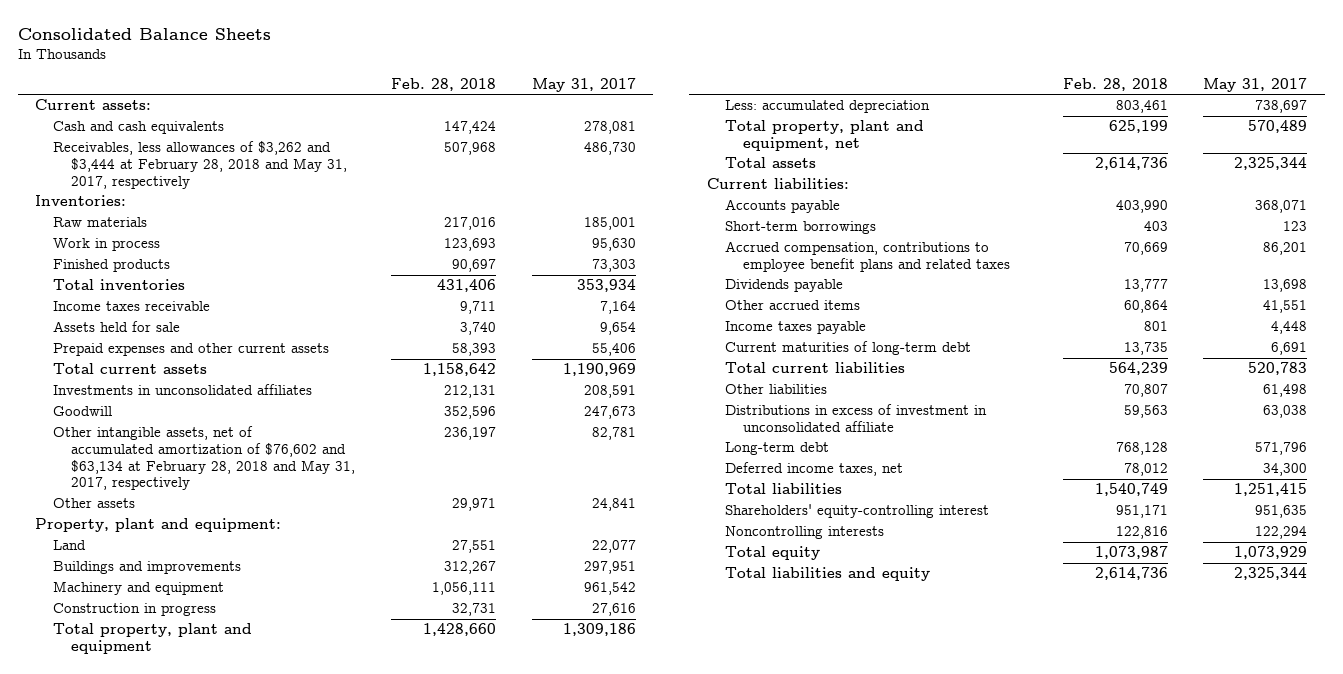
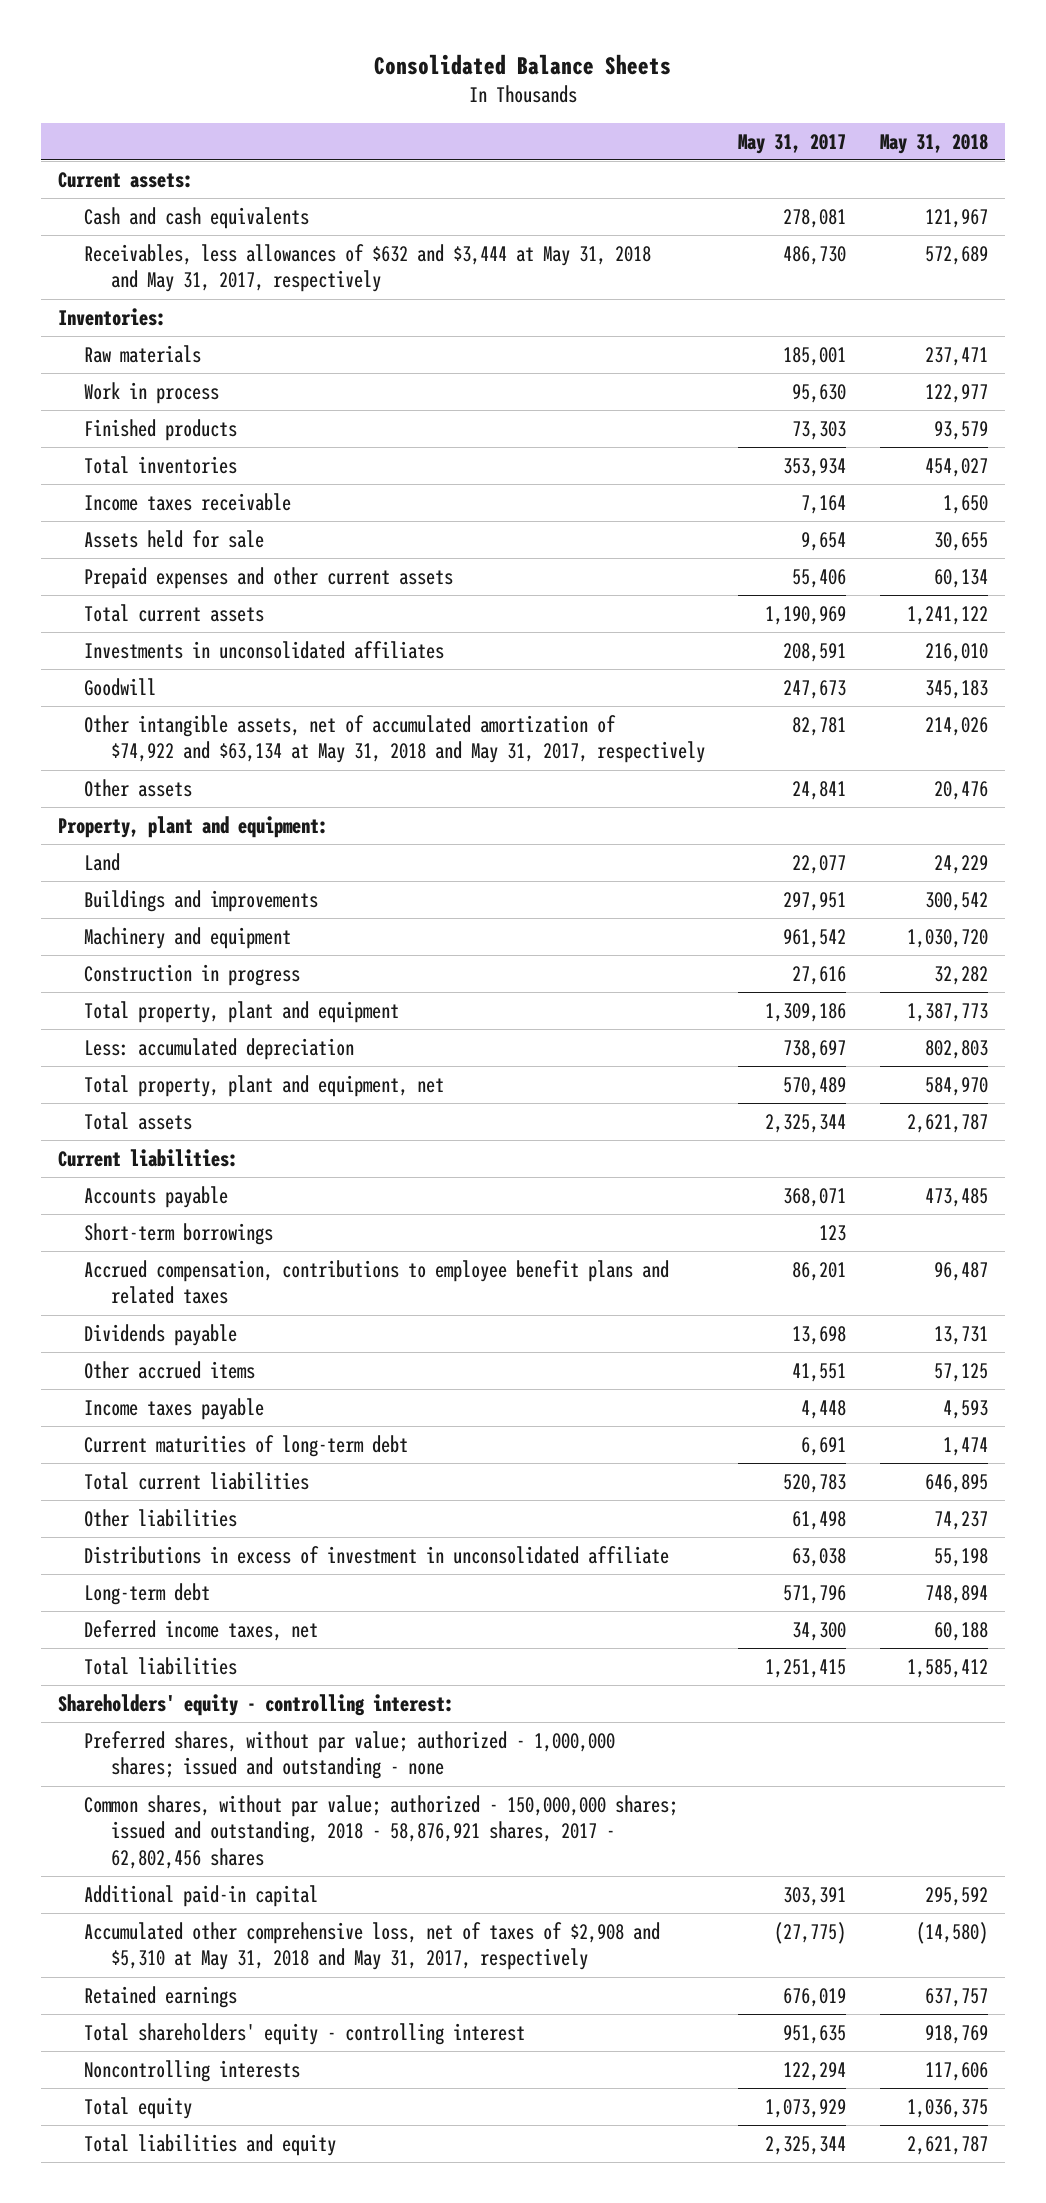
[390,78,496,92] Feb. 28, 2018 -> none
none -> [879,133,988,154] May 31, 2018
[53,141,348,189] Receivables, less allowances of $3,262 and $3,444 at February 28, 2018 and May 31, 2017, respectively -> [84,243,652,293] Receivables, less allowances of $632 and $3,444 at May 31, 2018 and May 31, 2017, respectively
[53,426,356,491] Other intangible assets, net of accumulated amortization of $76,602 and $63,134 at February 28, 2018 and May 31, 2017, respectively -> [84,714,705,764] Other intangible assets, net of accumulated amortization of $74,922 and $63,134 at May 31, 2018 and May 31, 2017, respectively
none -> [58,1693,455,1716] Shareholders' equity - controlling interest:
none -> [84,1730,616,1780] Preferred shares, without par value; authorized - 1,000,000 shares; issued and outstanding - none
none -> [84,1794,679,1870] Common shares, without par value; authorized - 150,000,000 shares; issued and outstanding, 2018 - 58,876,921 shares, 2017 - 62,802,456 shares
none -> [84,1884,319,1907] Additional paid-in capital
none -> [84,1921,661,1971] Accumulated other comprehensive loss, net of taxes of $2,908 and $5,310 at May 31, 2018 and May 31, 2017, respectively
none -> [84,1985,238,2008] Retained earnings
[725,504,990,519] Shareholders' equity-controlling interest -> [84,2022,526,2045] Total shareholders' equity - controlling interest

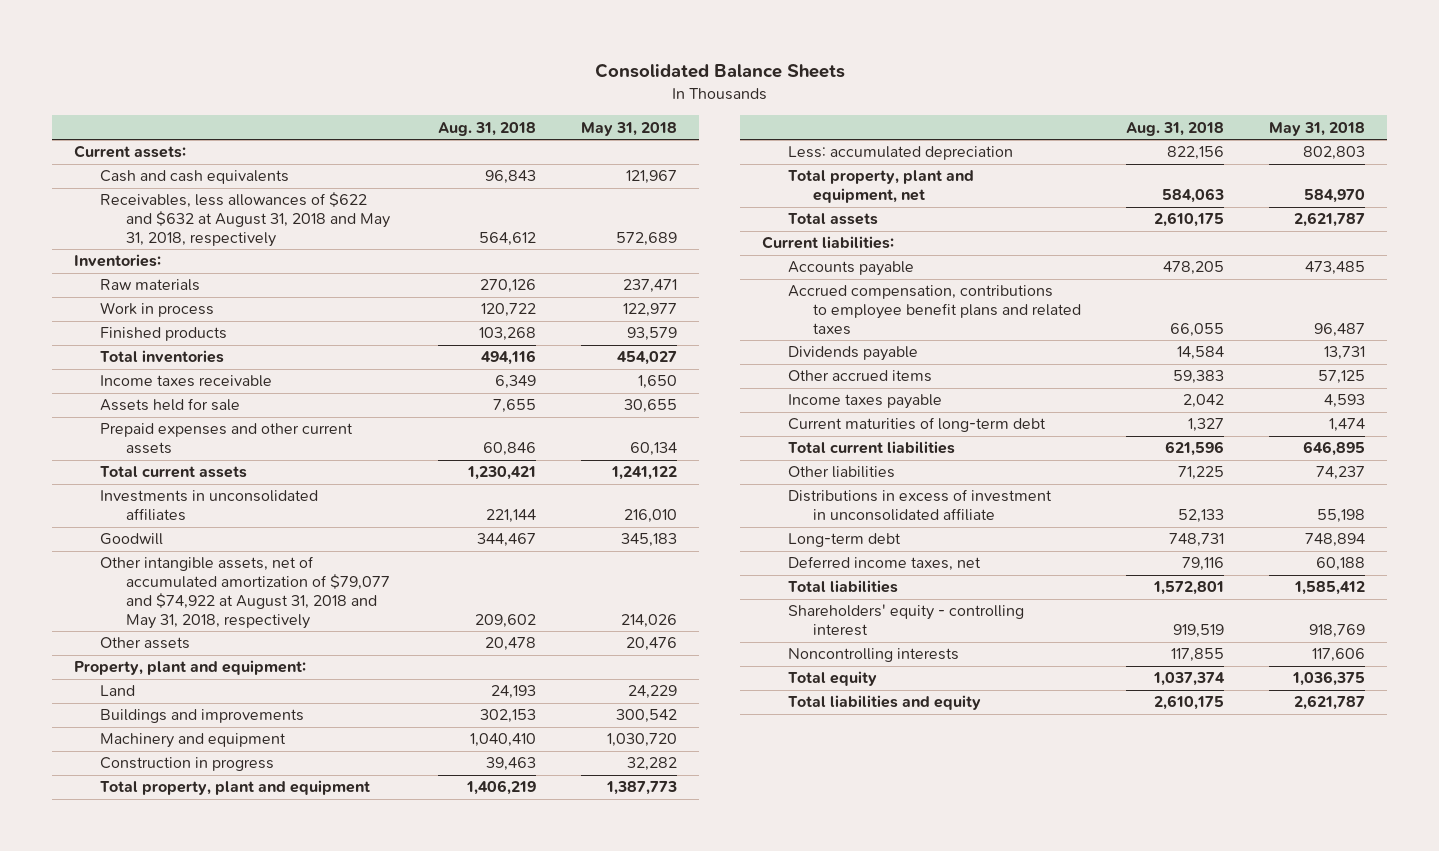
[738,133,847,154] May 31, 2017 -> none
none -> [438,121,537,136] Aug. 31, 2018
[84,243,652,293] Receivables, less allowances of $632 and $3,444 at May 31, 2018 and May 31, 2017, respectively -> [99,192,390,247] Receivables, less allowances of $622 and $632 at August 31, 2018 and May 31, 2018, respectively
[84,714,705,764] Other intangible assets, net of accumulated amortization of $74,922 and $63,134 at May 31, 2018 and May 31, 2017, respectively -> [99,556,390,629] Other intangible assets, net of accumulated amortization of $79,077 and $74,922 at August 31, 2018 and May 31, 2018, respectively
[84,1222,274,1245] Short-term borrowings -> none
[58,1693,455,1716] Shareholders' equity - controlling interest: -> none
[84,1730,616,1780] Preferred shares, without par value; authorized - 1,000,000 shares; issued and outstanding - none -> none
[84,1794,679,1870] Common shares, without par value; authorized - 150,000,000 shares; issued and outstanding, 2018 - 58,876,921 shares, 2017 - 62,802,456 shares -> none
[84,1884,319,1907] Additional paid-in capital -> none
[84,1921,661,1971] Accumulated other comprehensive loss, net of taxes of $2,908 and $5,310 at May 31, 2018 and May 31, 2017, respectively -> none
[84,1985,238,2008] Retained earnings -> none
[84,2022,526,2045] Total shareholders' equity - controlling interest -> [787,604,1024,637] Shareholders' equity - controlling interest

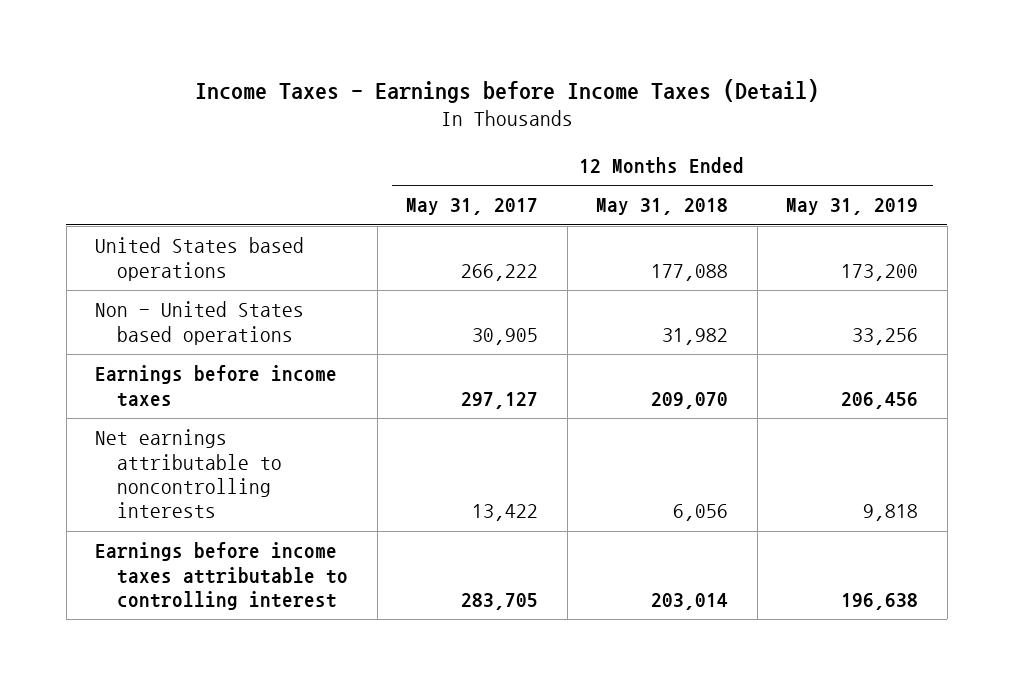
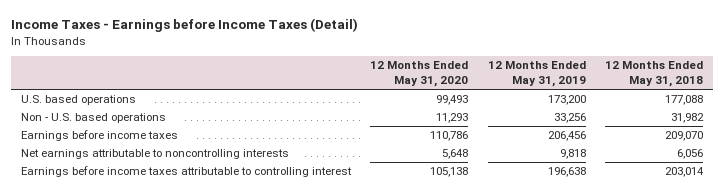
[406,198,539,216] May 31, 2017 -> none
none -> [370,61,469,88] 12 Months Ended May 31, 2020
[95,237,305,281] United States based operations -> [20,95,136,106] U.S. based operations
[95,301,305,345] Non - United States based operations -> [20,113,166,124] Non - U.S. based operations

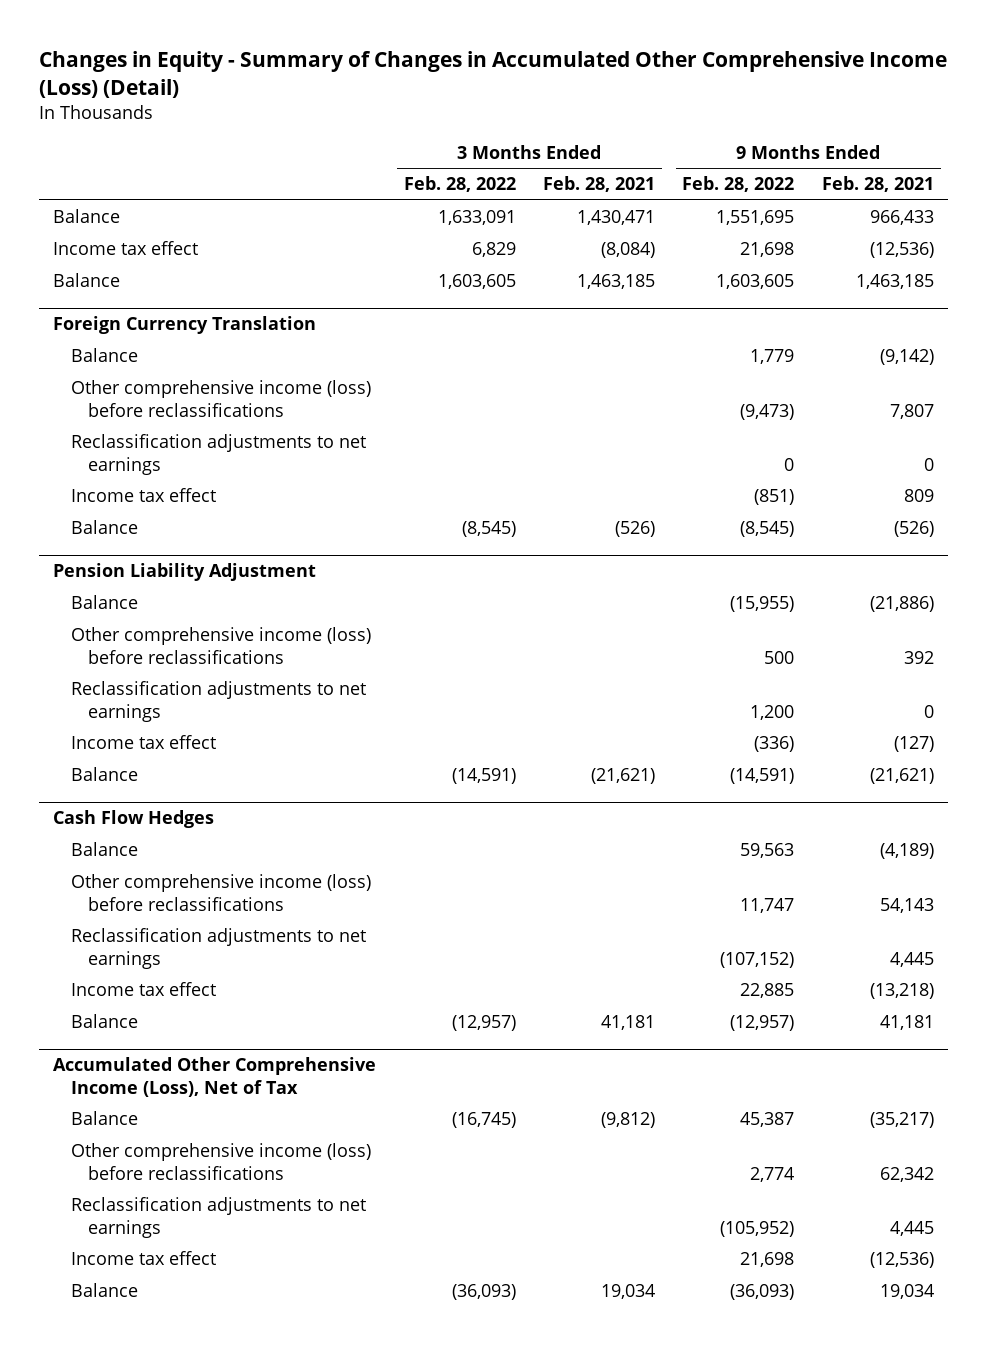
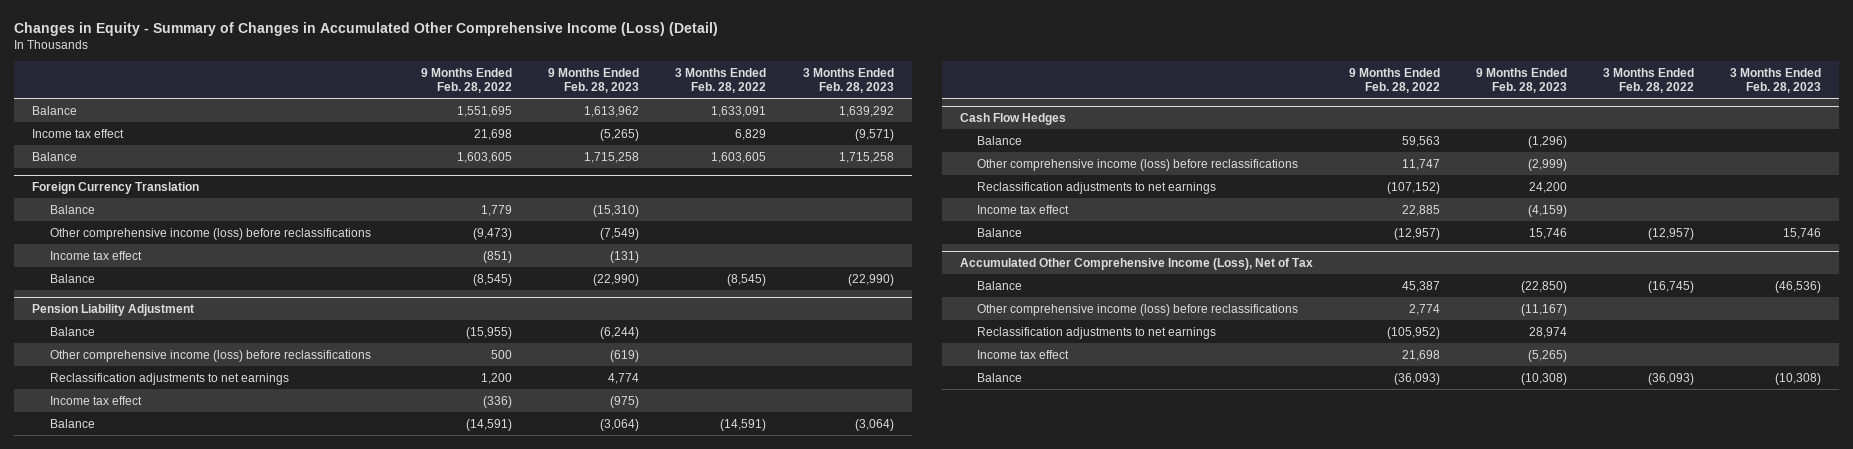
[542,176,655,193] Feb. 28, 2021 -> none
[821,176,934,193] Feb. 28, 2021 -> none
none -> [548,67,640,94] 9 Months Ended Feb. 28, 2023
none -> [802,67,894,94] 3 Months Ended Feb. 28, 2023
[70,434,366,475] Reclassification adjustments to net earnings -> none

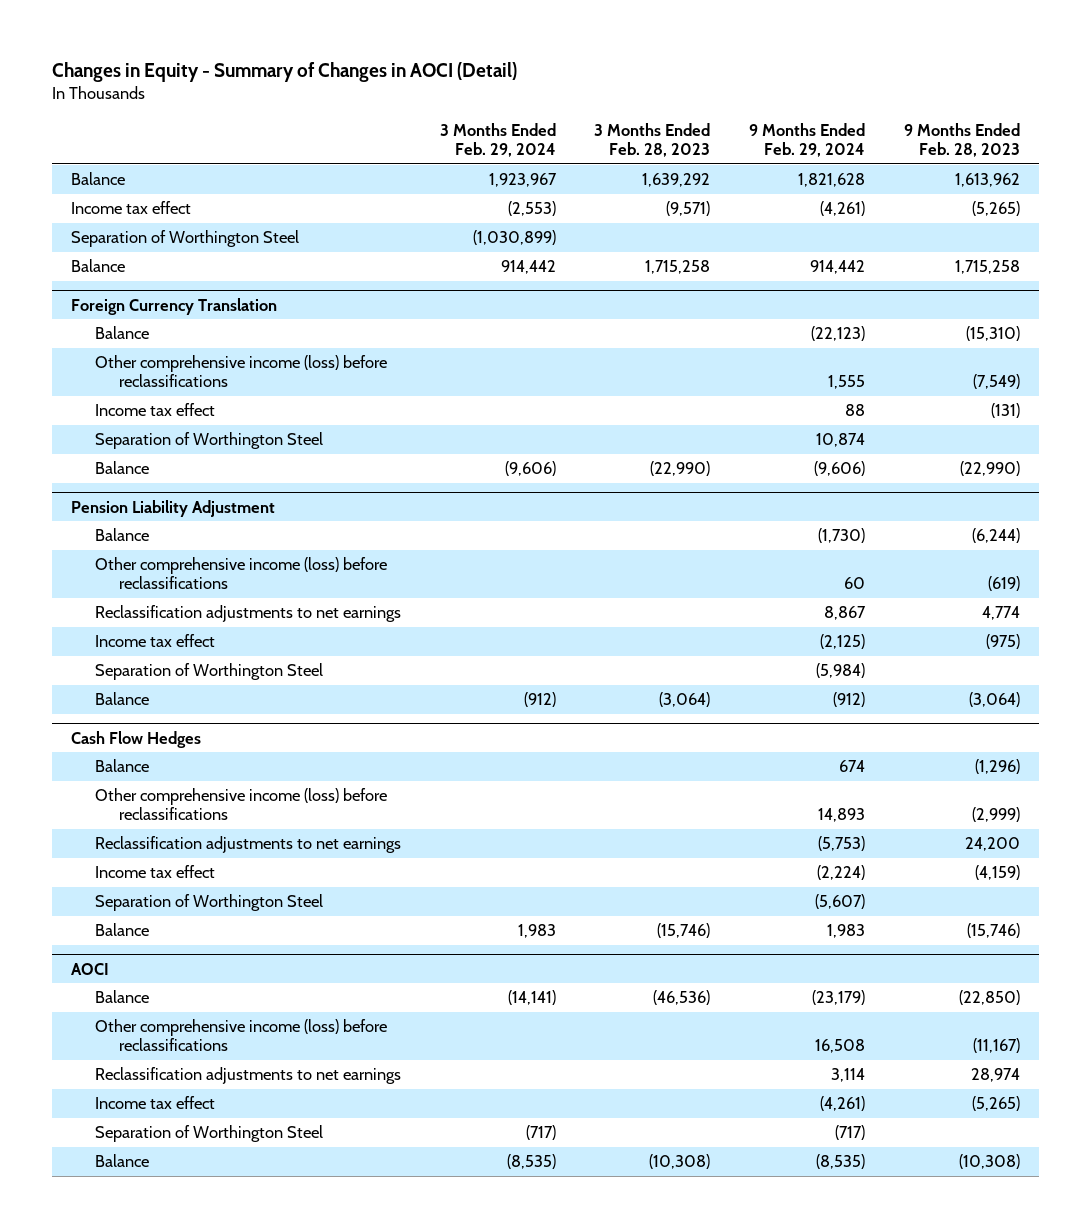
[14,21,719,36] Changes in Equity - Summary of Changes in Accumulated Other Comprehensive Income (Loss) (Detail) -> [51,62,517,83] Changes in Equity - Summary of Changes in AOCI (Detail)
[421,67,513,94] 9 Months Ended Feb. 28, 2022 -> none
[675,67,767,94] 3 Months Ended Feb. 28, 2022 -> none
none -> [439,123,556,158] 3 Months Ended Feb. 29, 2024
none -> [748,123,865,158] 9 Months Ended Feb. 29, 2024
none -> [70,230,299,248] Separation of Worthington Steel
none -> [95,432,324,450] Separation of Worthington Steel
none -> [95,663,324,681] Separation of Worthington Steel
none -> [95,894,324,912] Separation of Worthington Steel
[1529,227,1568,239] 15,746 -> [966,923,1020,939] (15,746)
[1783,227,1822,239] 15,746 -> [657,923,711,939] (15,746)
[959,257,1313,270] Accumulated Other Comprehensive Income (Loss), Net of Tax -> [70,962,109,975] AOCI
none -> [95,1125,324,1143] Separation of Worthington Steel

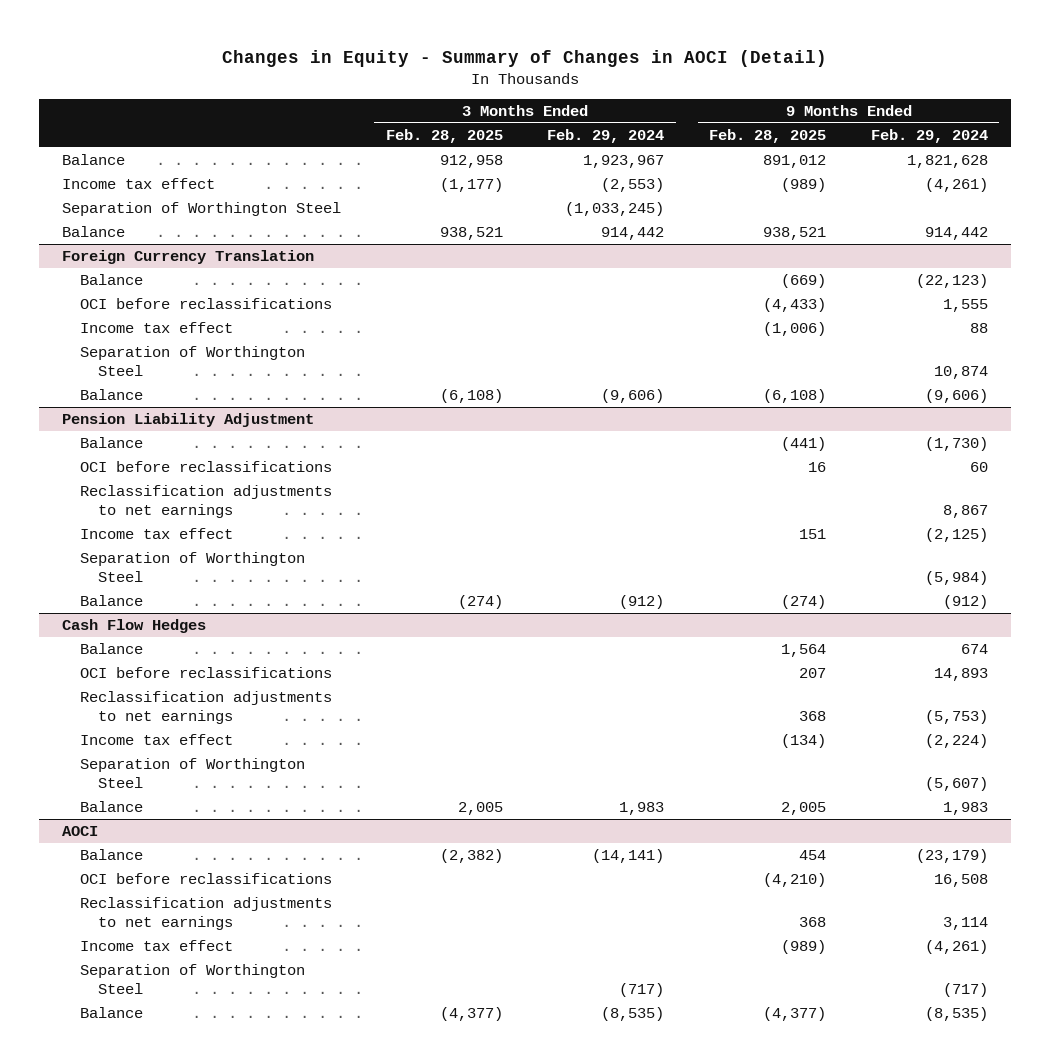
[594,123,711,158] 3 Months Ended Feb. 28, 2023 -> none
[903,123,1020,158] 9 Months Ended Feb. 28, 2023 -> none
none -> [385,128,503,143] Feb. 28, 2025
none -> [709,128,827,143] Feb. 28, 2025
[472,230,556,246] (1,030,899) -> [565,202,665,217] (1,033,245)
[95,355,388,388] Other comprehensive income (loss) before reclassifications -> [80,298,333,310] OCI before reclassifications
[95,557,388,590] Other comprehensive income (loss) before reclassifications -> [80,461,333,473] OCI before reclassifications
[95,788,388,821] Other comprehensive income (loss) before reclassifications -> [80,667,333,679] OCI before reclassifications
[95,1019,388,1052] Other comprehensive income (loss) before reclassifications -> [80,873,333,885] OCI before reclassifications

